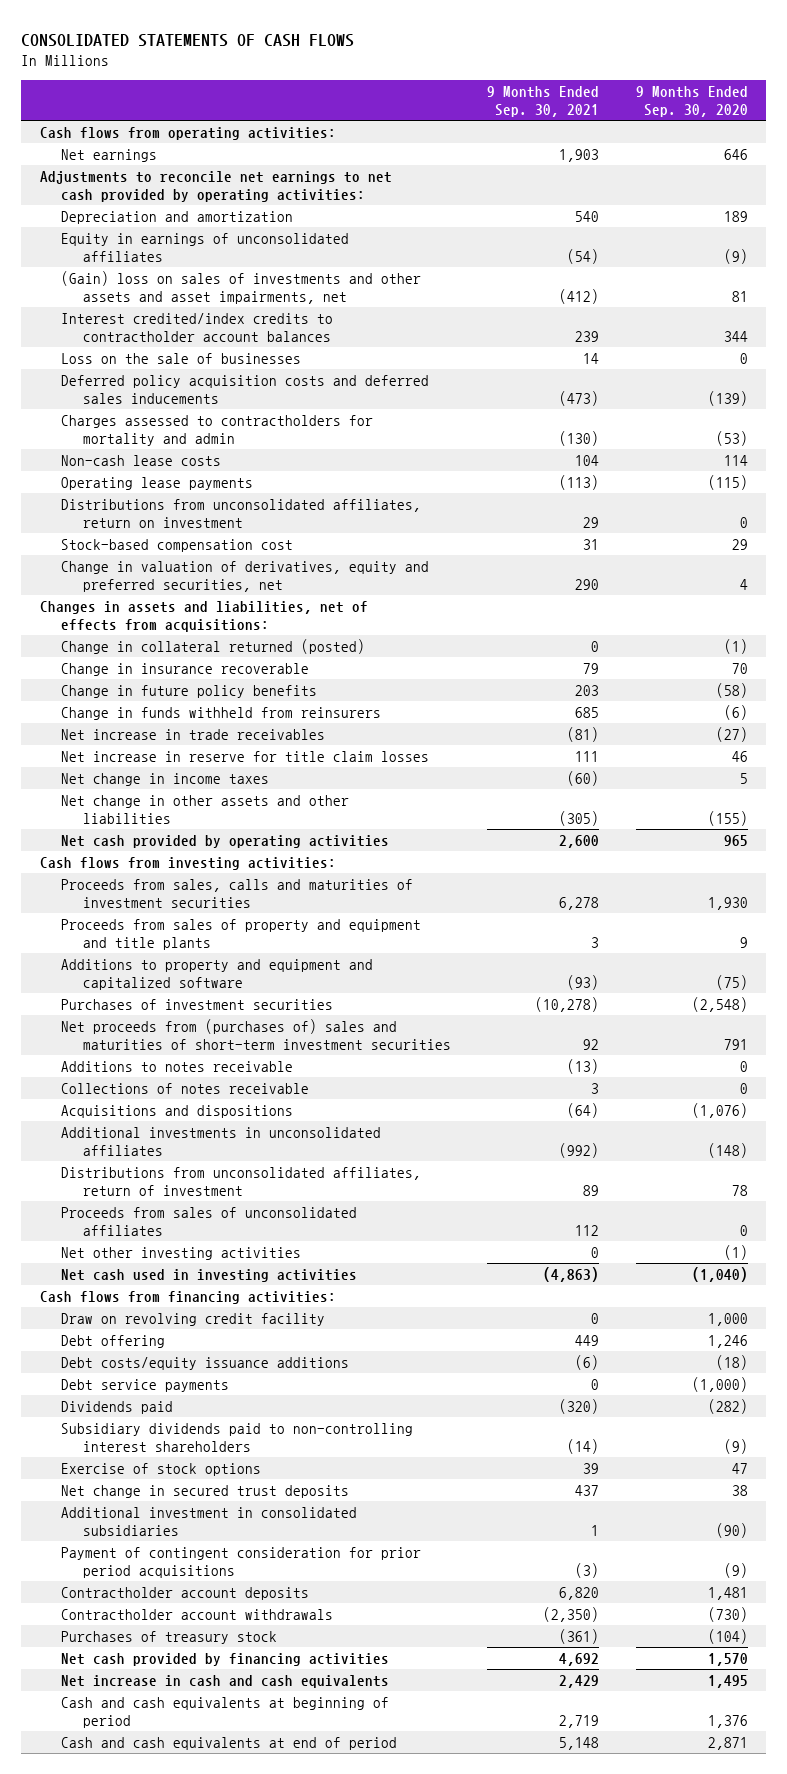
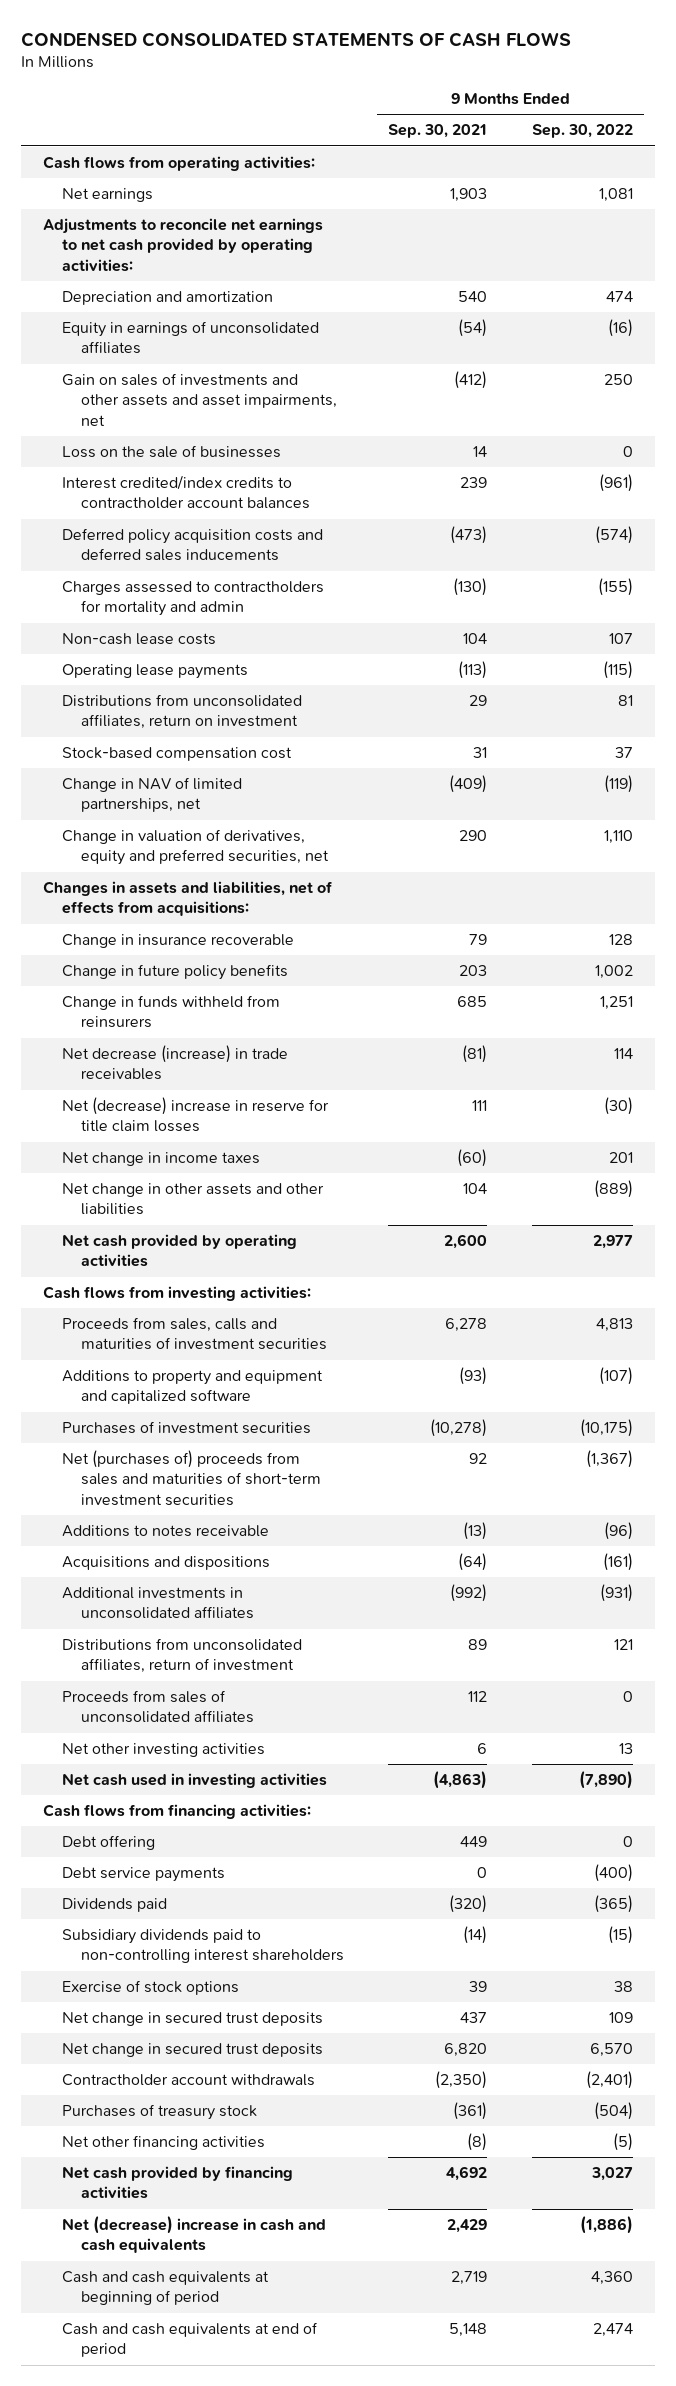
[21,33,355,47] CONSOLIDATED STATEMENTS OF CASH FLOWS -> [20,31,571,47] CONDENSED CONSOLIDATED STATEMENTS OF CASH FLOWS
[635,86,748,117] 9 Months Ended Sep. 30, 2020 -> none
none -> [531,124,633,139] Sep. 30, 2022
[61,271,422,304] (Gain) loss on sales of investments and other assets and asset impairments, net -> [62,373,338,426] Gain on sales of investments and other assets and asset impairments, net
[61,313,334,342] Interest credited/index credits to contractholder account balances -> [62,475,311,510] Interest credited/index credits to contractholder account balances
none -> [62,777,243,813] Change in NAV of limited partnerships, net
[61,639,366,655] Change in collateral returned (posted) -> none
[61,729,326,741] Net increase in trade receivables -> [62,1045,289,1081] Net decrease (increase) in trade receivables
[61,751,430,763] Net increase in reserve for title claim losses -> [62,1097,330,1133] Net (decrease) increase in reserve for title claim losses
[559,810,600,826] (305) -> [463,1183,488,1195] 104
[61,919,422,950] Proceeds from sales of property and equipment and title plants -> none
[61,1019,451,1050] Net proceeds from (purchases of) sales and maturities of short-term investment securities -> [62,1450,322,1506] Net (purchases of) proceeds from sales and maturities of short-term investment securities
[61,1083,310,1095] Collections of notes receivable -> none
[591,1247,600,1259] 0 -> [477,1743,488,1755] 6
[61,1313,326,1327] Draw on revolving credit facility -> none
[61,1357,350,1371] Debt costs/equity issuance additions -> none
[61,1507,358,1536] Additional investment in consolidated subsidiaries -> none
[61,1547,422,1578] Payment of contingent consideration for prior period acquisitions -> none
[61,1587,310,1601] Contractholder account deposits -> [62,2043,324,2058] Net change in secured trust deposits
none -> [62,2135,266,2151] Net other financing activities
[61,1675,390,1689] Net increase in cash and cash equivalents -> [62,2216,327,2254] Net (decrease) increase in cash and cash equivalents

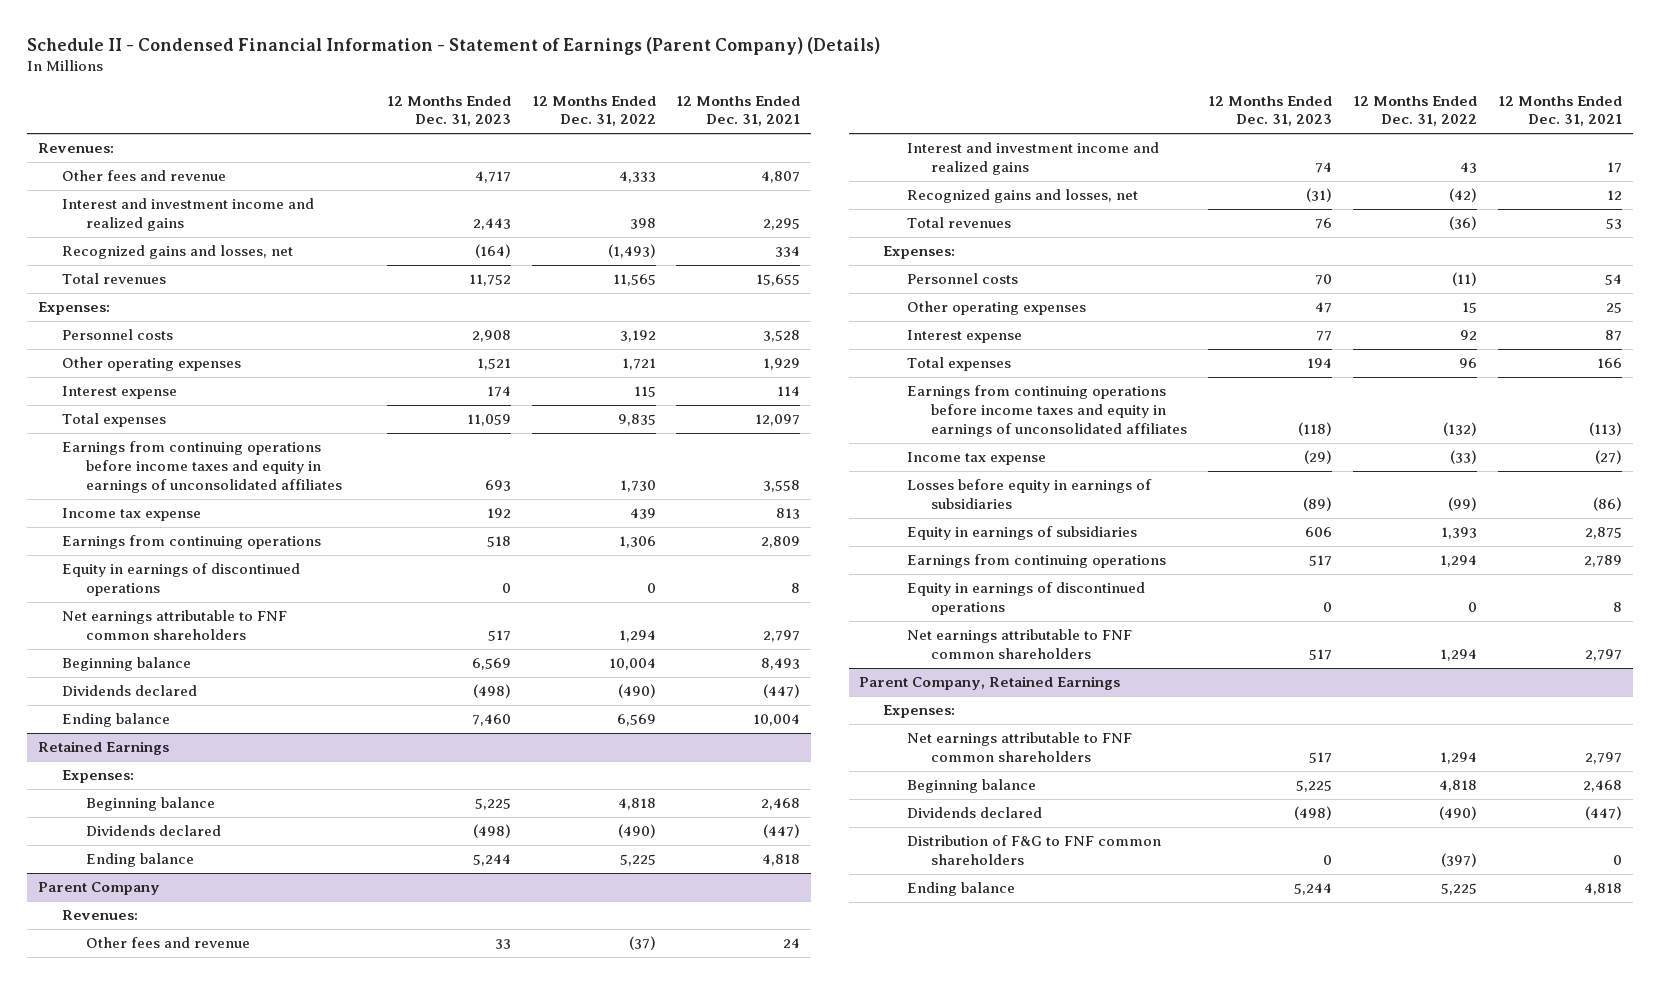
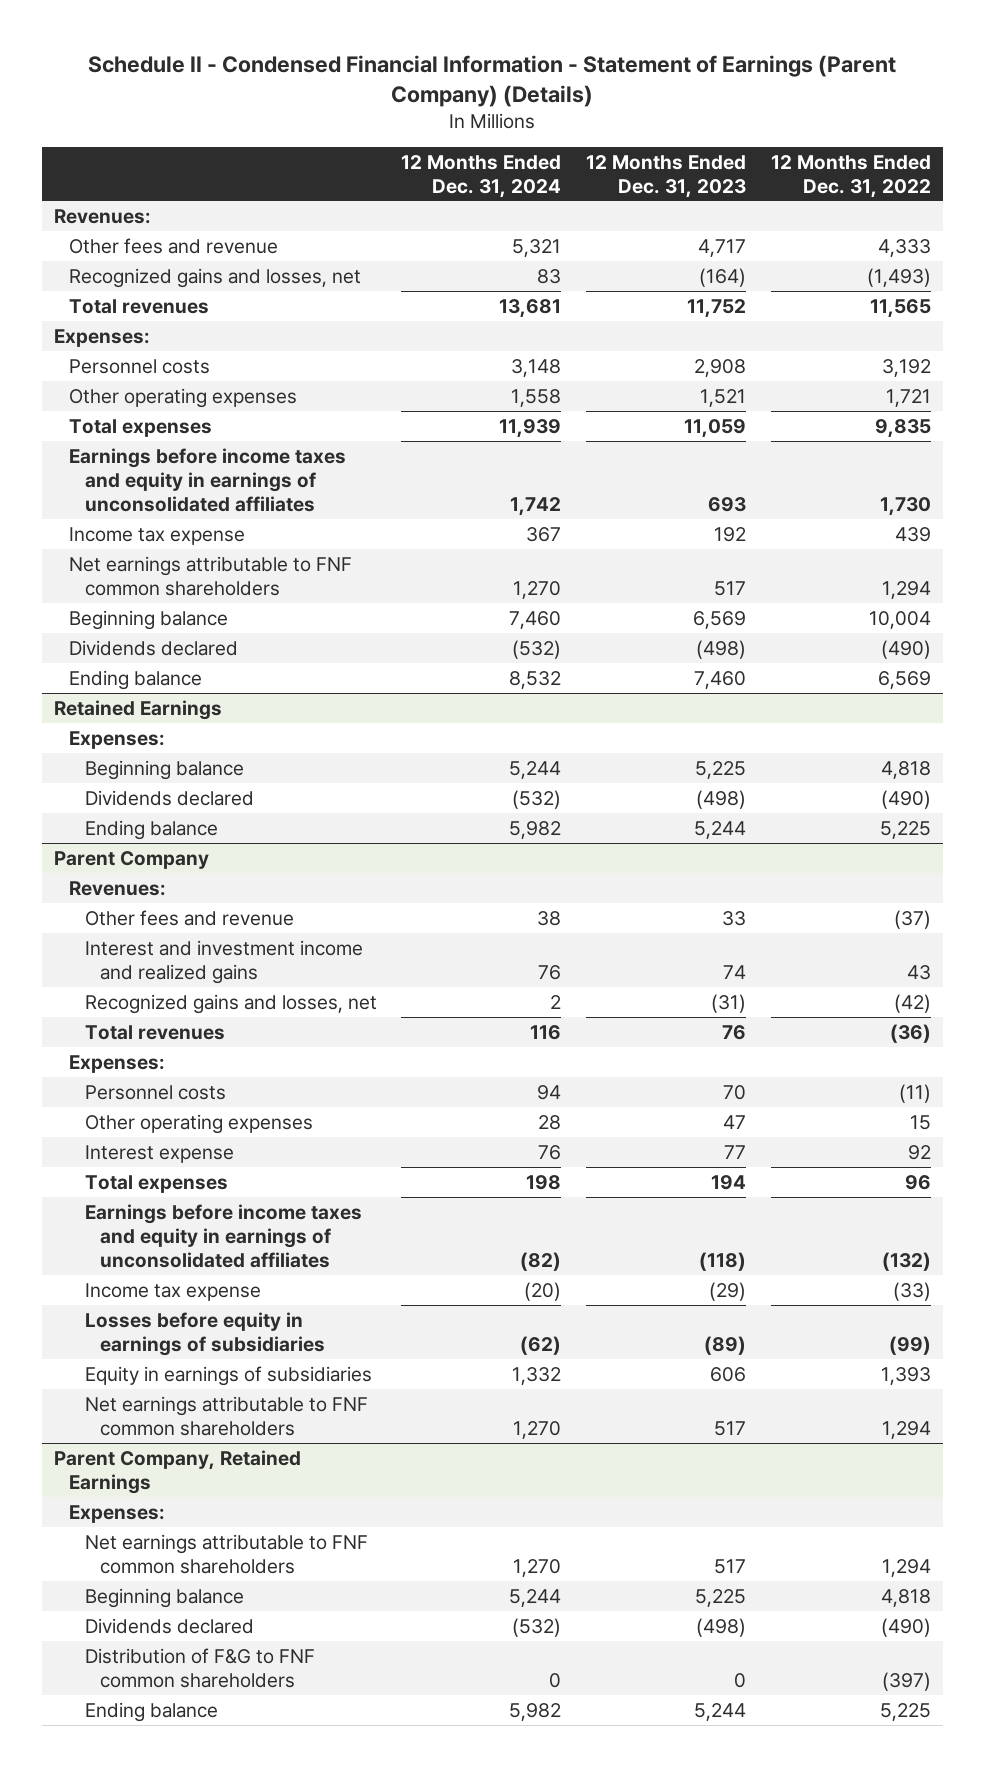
[676,95,801,127] 12 Months Ended Dec. 31, 2021 -> none
none -> [401,154,562,198] 12 Months Ended Dec. 31, 2024
[61,198,314,232] Interest and investment income and realized gains -> none
[61,386,177,400] Interest expense -> none
[61,441,342,493] Earnings from continuing operations before income taxes and equity in earnings of unconsolidated affiliates -> [69,447,347,512] Earnings before income taxes and equity in earnings of unconsolidated affiliates
[61,535,321,550] Earnings from continuing operations -> none
[61,563,300,597] Equity in earnings of discontinued operations -> none
[907,385,1188,437] Earnings from continuing operations before income taxes and equity in earnings of unconsolidated affiliates -> [84,1203,362,1268] Earnings before income taxes and equity in earnings of unconsolidated affiliates
[907,554,1167,569] Earnings from continuing operations -> none
[907,582,1146,616] Equity in earnings of discontinued operations -> none

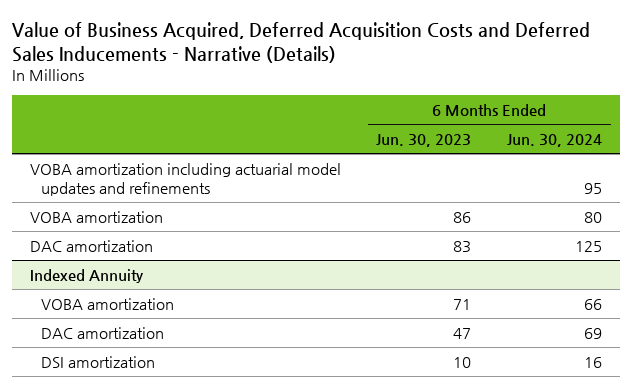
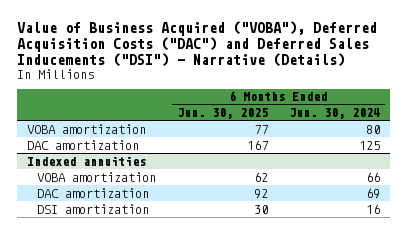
[12,21,591,63] Value of Business Acquired, Deferred Acquisition Costs and Deferred Sales Inducements - Narrative (Details) -> [16,20,377,67] Value of Business Acquired ("VOBA"), Deferred Acquisition Costs ("DAC") and Deferred Sales Inducements ("DSI") - Narrative (Details)
[376,134,472,148] Jun. 30, 2023 -> none
none -> [177,108,269,120] Jun. 30, 2025
[30,162,342,196] VOBA amortization including actuarial model updates and refinements -> none
[30,268,145,283] Indexed Annuity -> [27,155,147,166] Indexed annuities

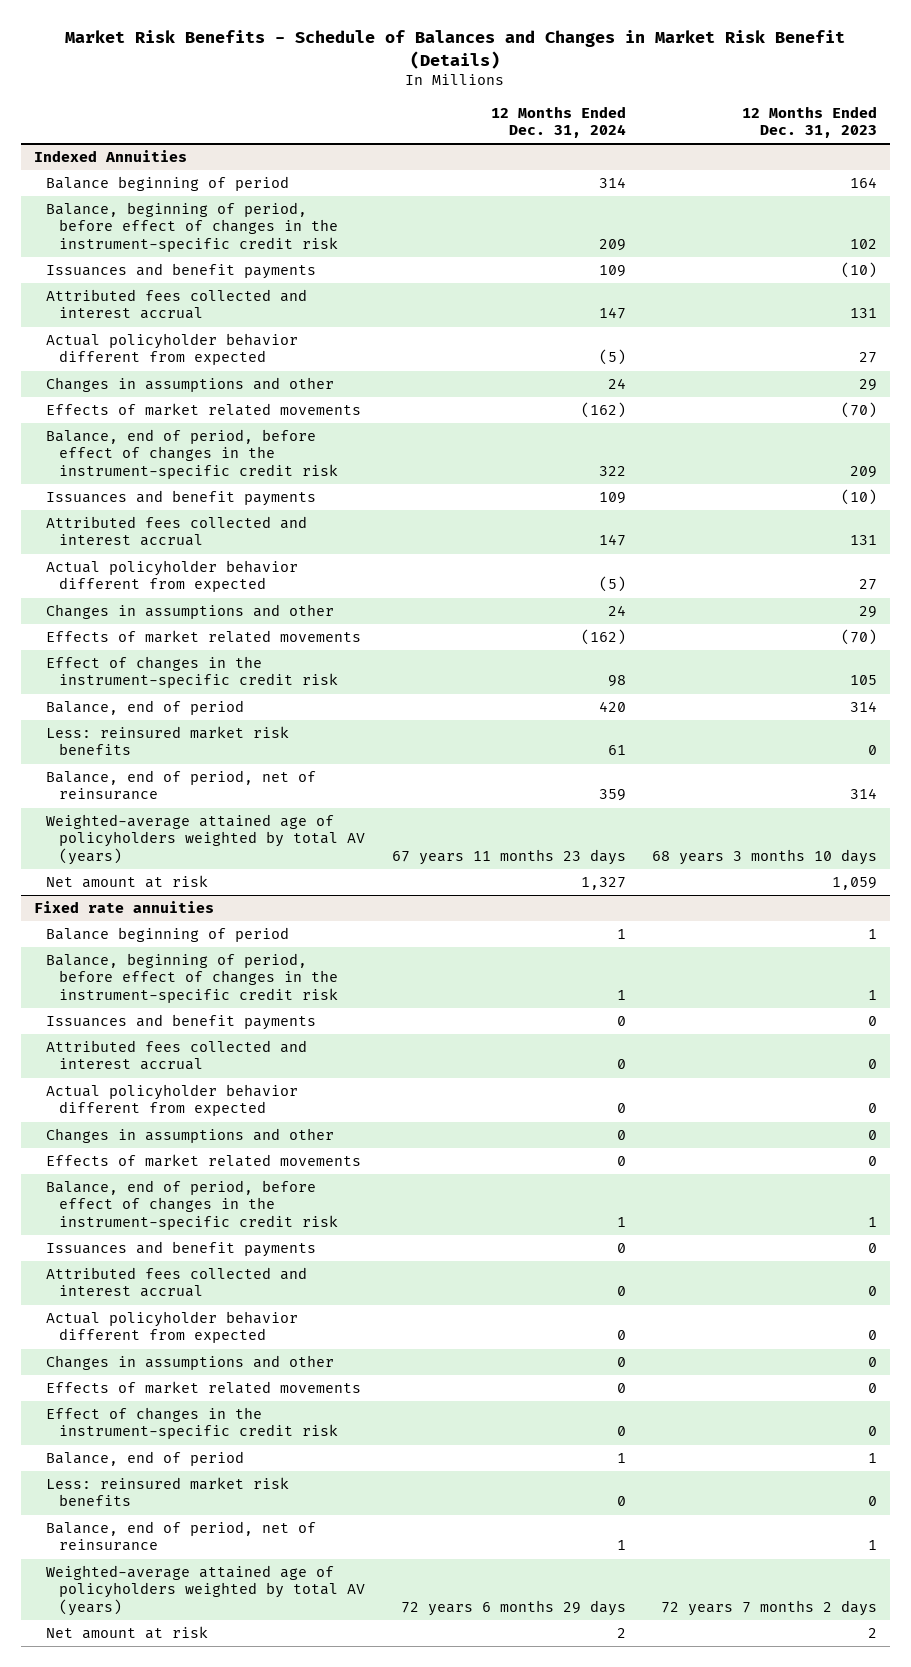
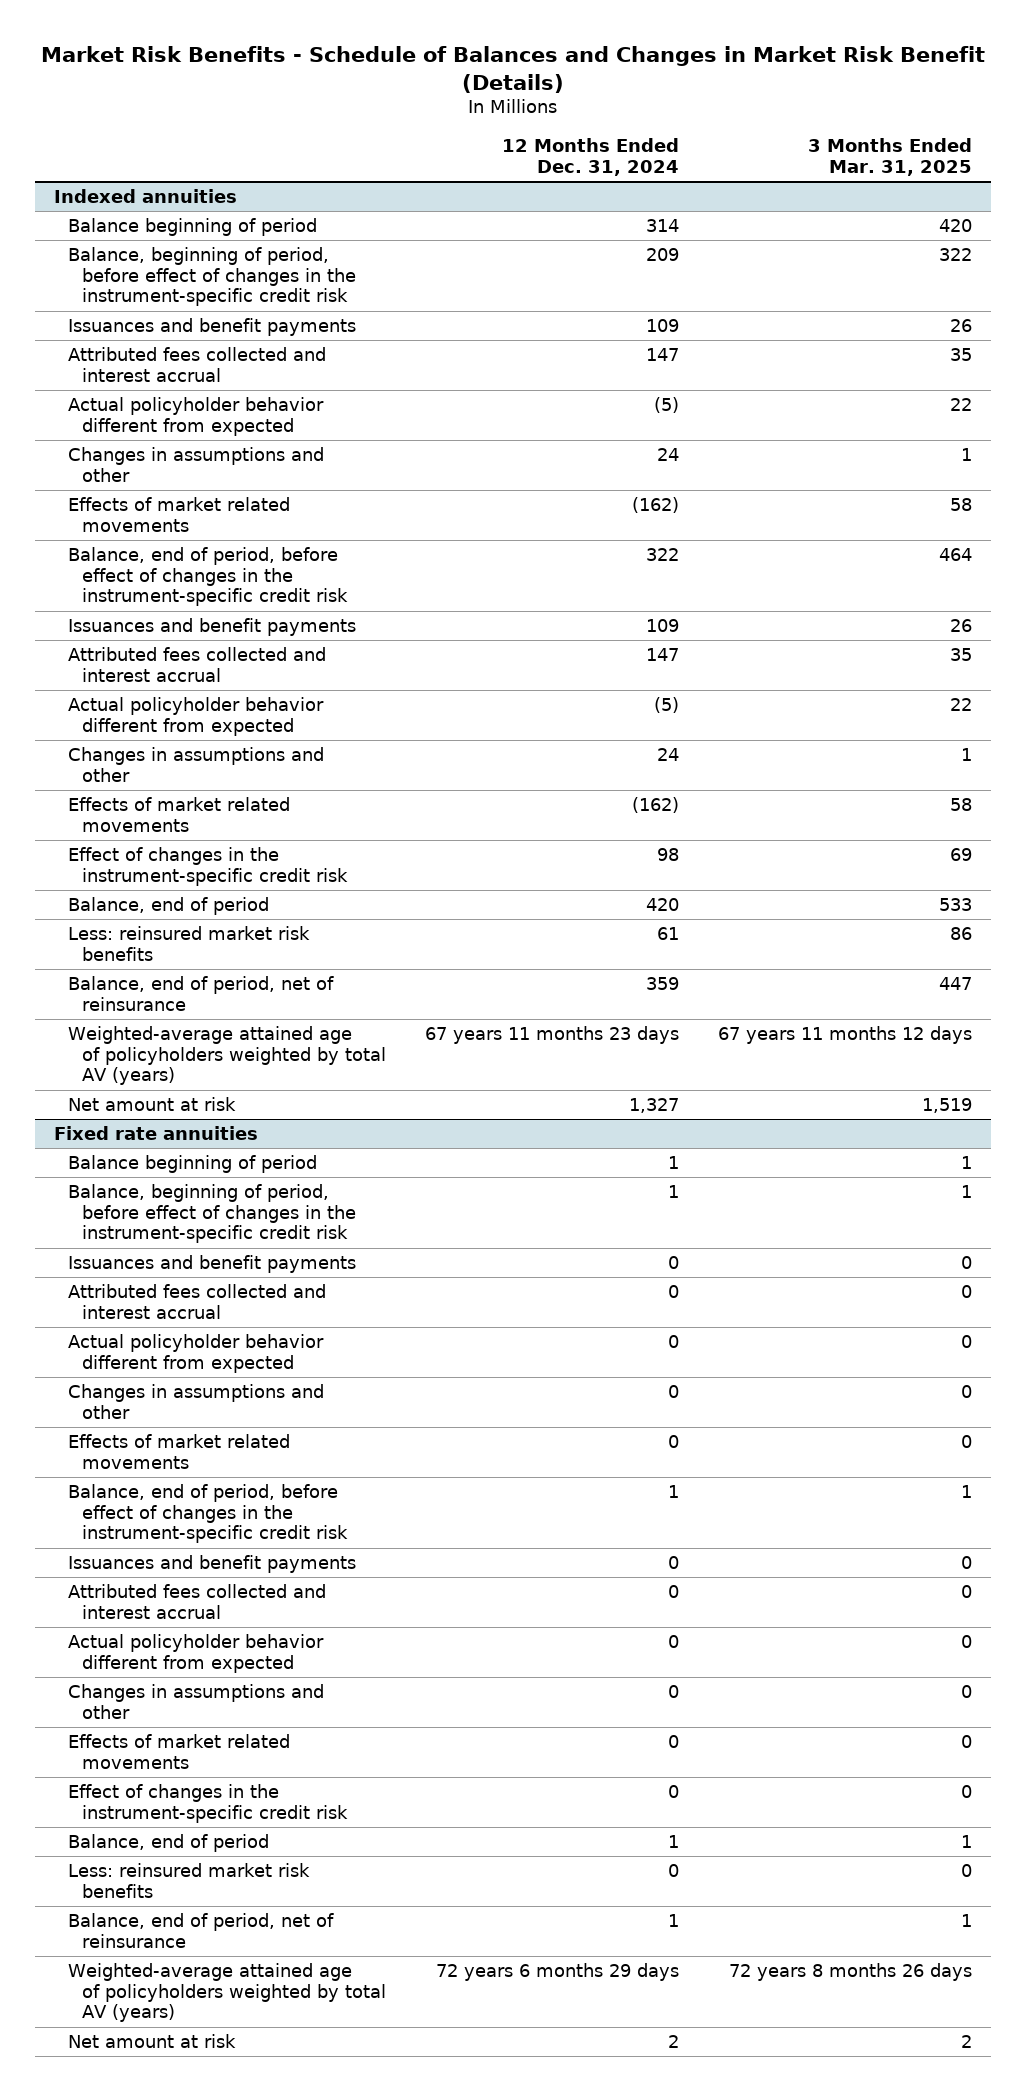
[742,105,878,139] 12 Months Ended Dec. 31, 2023 -> none
none -> [807,138,972,176] 3 Months Ended Mar. 31, 2025
[33,150,187,163] Indexed Annuities -> [54,189,238,204] Indexed annuities

